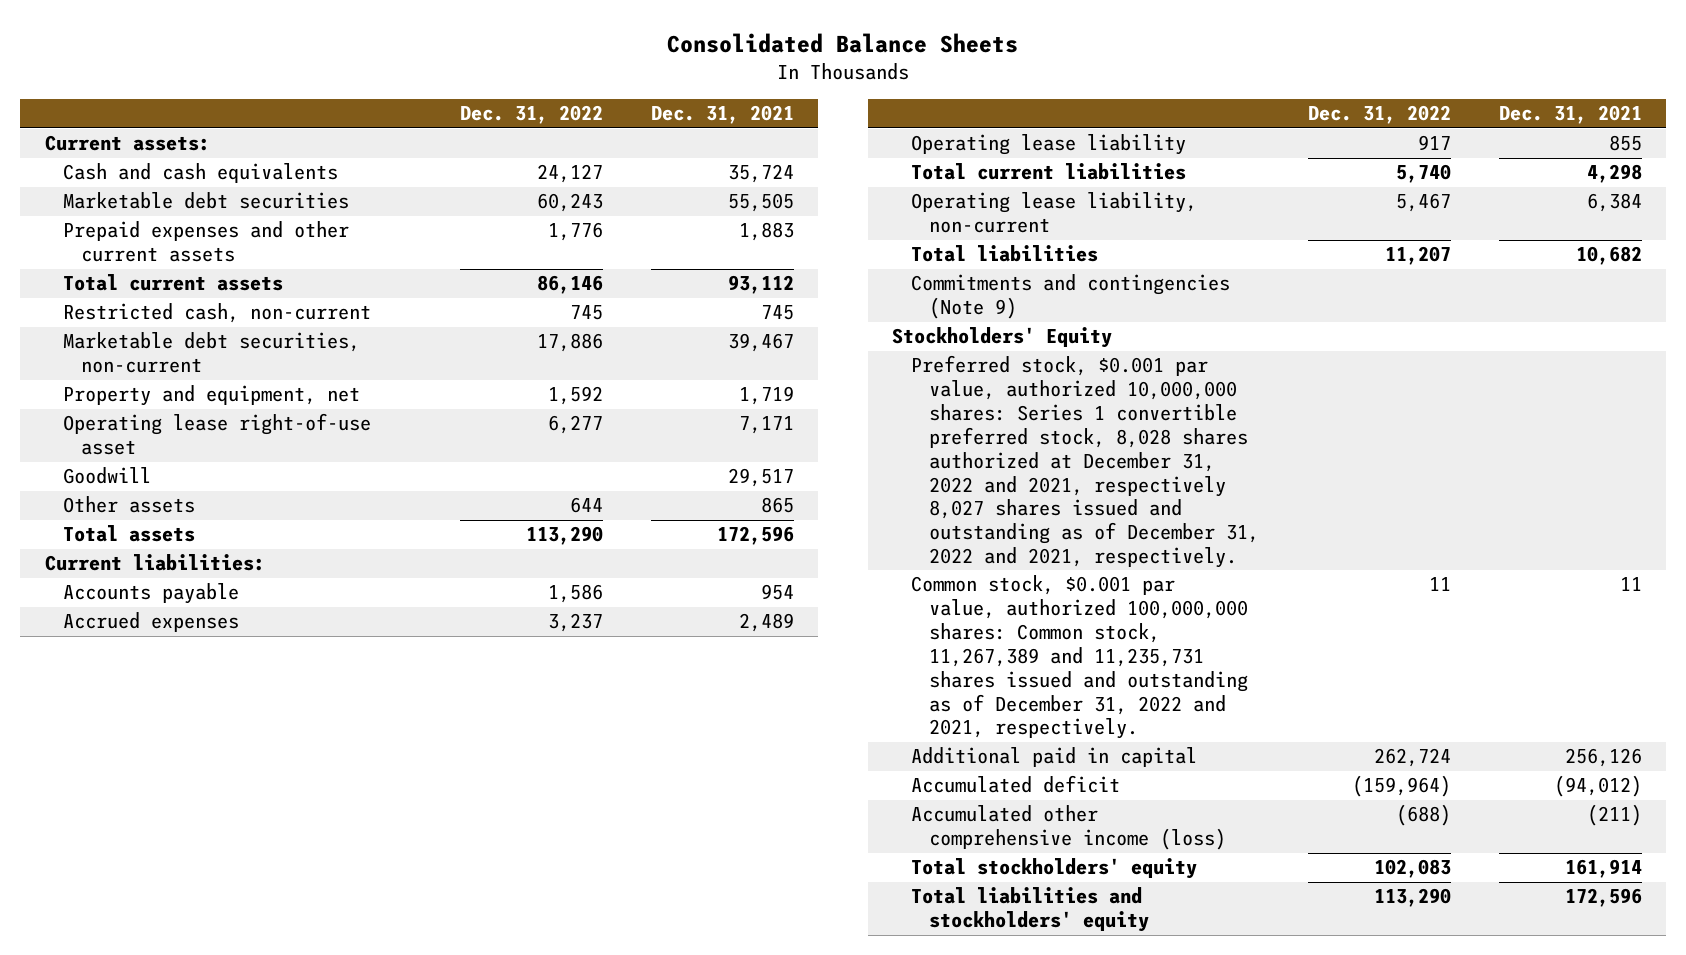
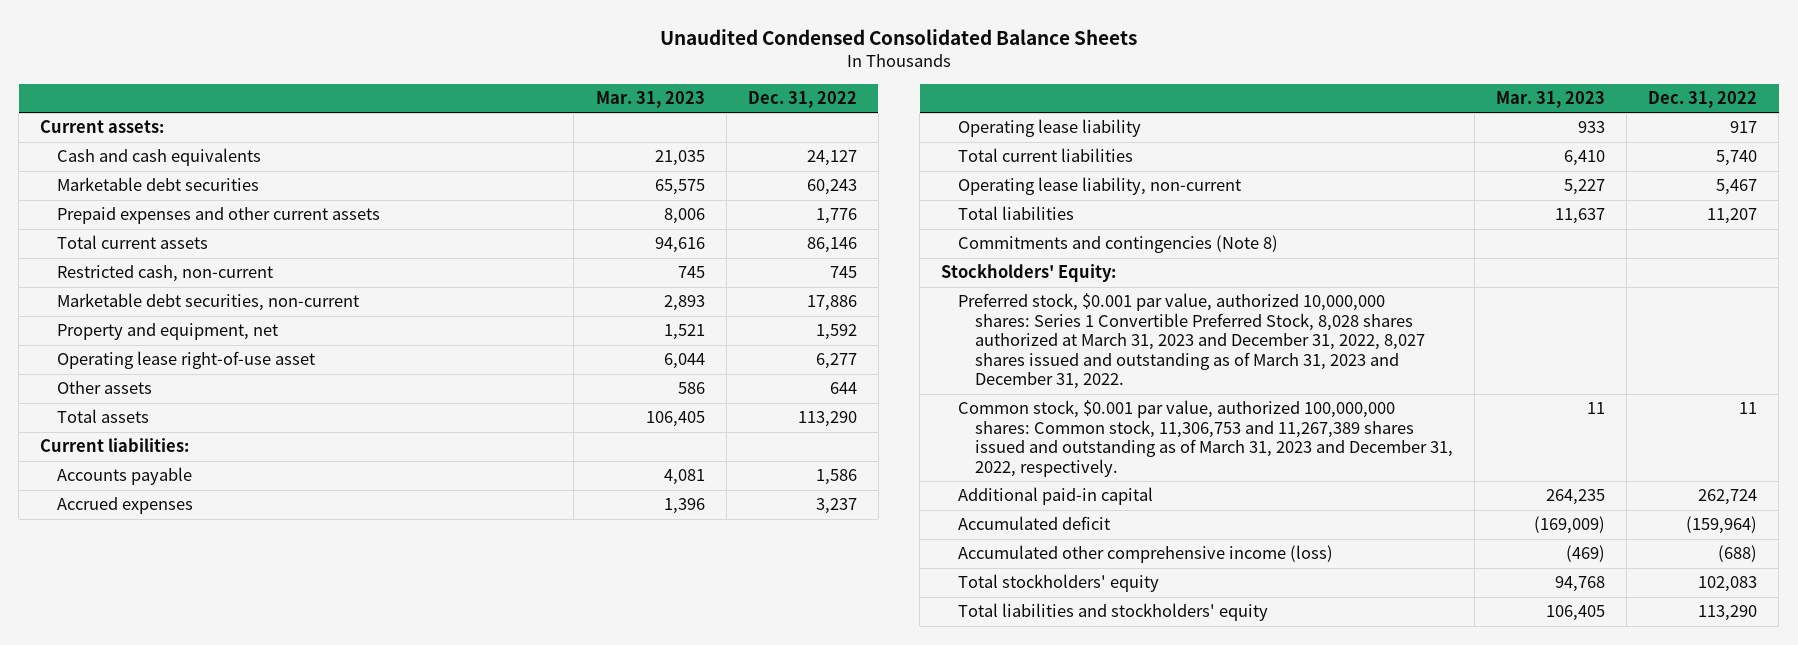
[667,32,1019,53] Consolidated Balance Sheets -> [659,28,1137,45] Unaudited Condensed Consolidated Balance Sheets
[650,105,794,125] Dec. 31, 2021 -> none
none -> [595,91,705,109] Mar. 31, 2023
[62,467,151,485] Goodwill -> none
[910,274,1230,320] Commitments and contingencies (Note 9) -> [958,235,1279,254] Commitments and contingencies (Note 8)
[892,327,1113,349] Stockholders' Equity -> [941,264,1117,283] Stockholders' Equity:
[910,355,1260,569] Preferred stock, $0.001 par value, authorized 10,000,000 shares: Series 1 convertible preferred stock, 8,028 shares authorized at December 31, 2022 and 2021, respectively 8,027 shares issued and outstanding as of December 31, 2022 and 2021, respectively. -> [958,293,1426,390] Preferred stock, $0.001 par value, authorized 10,000,000 shares: Series 1 Convertible Preferred Stock, 8,028 shares authorized at March 31, 2023 and December 31, 2022, 8,027 shares issued and outstanding as of March 31, 2023 and December 31, 2022.
[910,575,1249,740] Common stock, $0.001 par value, authorized 100,000,000 shares: Common stock, 11,267,389 and 11,235,731 shares issued and outstanding as of December 31, 2022 and 2021, respectively. -> [958,400,1454,477] Common stock, $0.001 par value, authorized 100,000,000 shares: Common stock, 11,306,753 and 11,267,389 shares issued and outstanding as of March 31, 2023 and December 31, 2022, respectively.
[910,747,1197,768] Additional paid in capital -> [958,487,1154,506] Additional paid-in capital

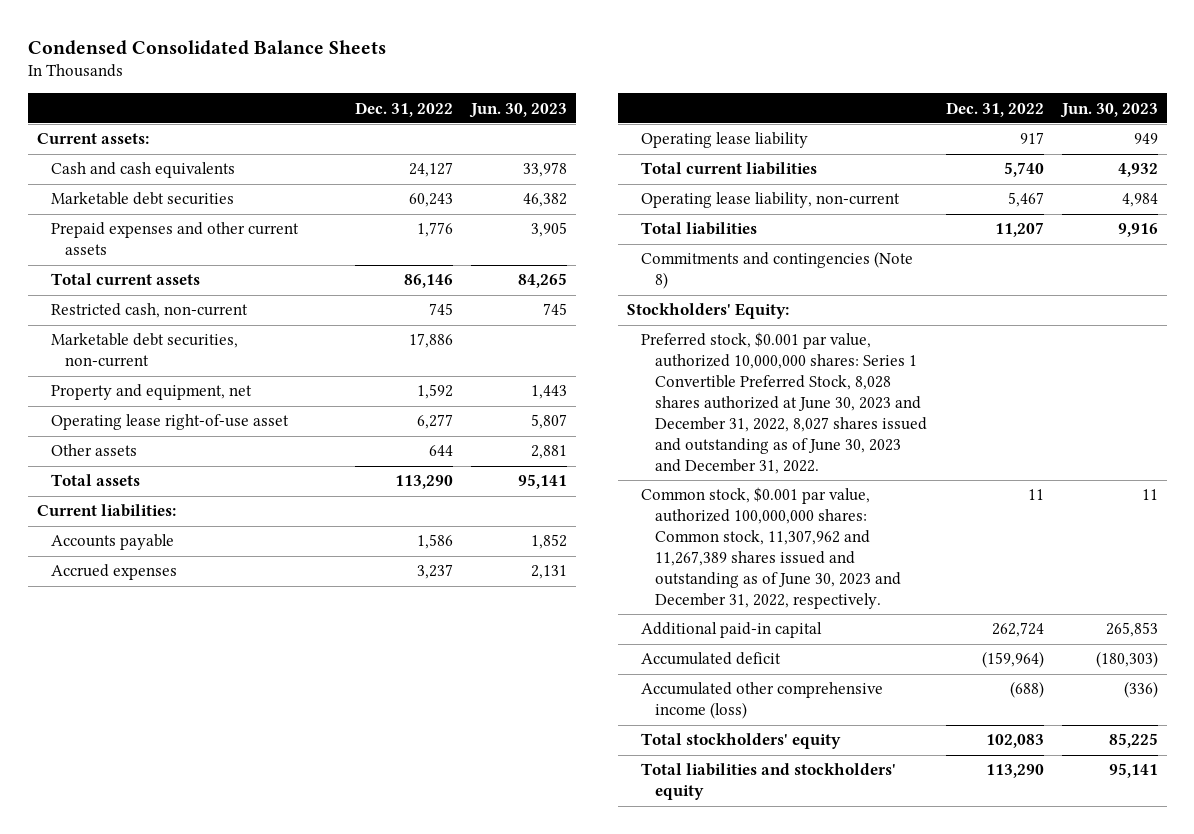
[659,28,1137,45] Unaudited Condensed Consolidated Balance Sheets -> [27,39,386,55] Condensed Consolidated Balance Sheets
[595,91,705,109] Mar. 31, 2023 -> none
none -> [469,102,568,118] Jun. 30, 2023
[958,293,1426,390] Preferred stock, $0.001 par value, authorized 10,000,000 shares: Series 1 Convertible Preferred Stock, 8,028 shares authorized at March 31, 2023 and December 31, 2022, 8,027 shares issued and outstanding as of March 31, 2023 and December 31, 2022. -> [641,332,928,474] Preferred stock, $0.001 par value, authorized 10,000,000 shares: Series 1 Convertible Preferred Stock, 8,028 shares authorized at June 30, 2023 and December 31, 2022, 8,027 shares issued and outstanding as of June 30, 2023 and December 31, 2022.
[958,400,1454,477] Common stock, $0.001 par value, authorized 100,000,000 shares: Common stock, 11,306,753 and 11,267,389 shares issued and outstanding as of March 31, 2023 and December 31, 2022, respectively. -> [641,487,902,609] Common stock, $0.001 par value, authorized 100,000,000 shares: Common stock, 11,307,962 and 11,267,389 shares issued and outstanding as of June 30, 2023 and December 31, 2022, respectively.

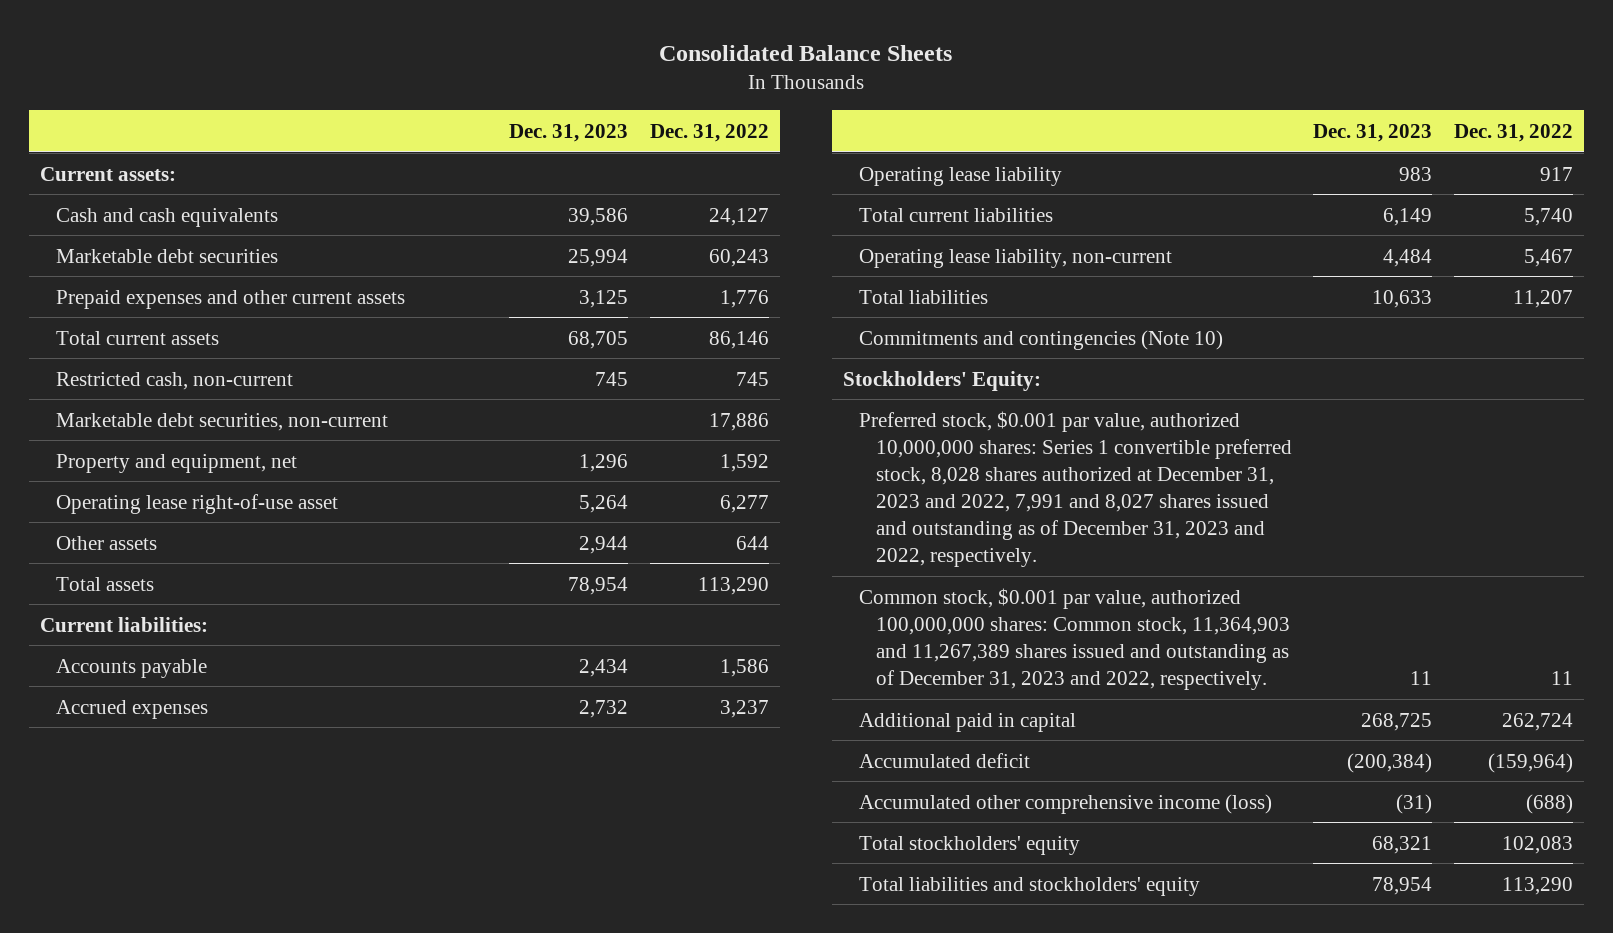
[27,39,386,55] Condensed Consolidated Balance Sheets -> [659,45,953,62] Consolidated Balance Sheets
[469,102,568,118] Jun. 30, 2023 -> none
none -> [509,123,629,142] Dec. 31, 2023
[641,251,914,290] Commitments and contingencies (Note 8) -> [859,329,1224,350] Commitments and contingencies (Note 10)
[641,332,928,474] Preferred stock, $0.001 par value, authorized 10,000,000 shares: Series 1 Convertible Preferred Stock, 8,028 shares authorized at June 30, 2023 and December 31, 2022, 8,027 shares issued and outstanding as of June 30, 2023 and December 31, 2022. -> [859,410,1292,568] Preferred stock, $0.001 par value, authorized 10,000,000 shares: Series 1 convertible preferred stock, 8,028 shares authorized at December 31, 2023 and 2022, 7,991 and 8,027 shares issued and outstanding as of December 31, 2023 and 2022, respectively.
[641,487,902,609] Common stock, $0.001 par value, authorized 100,000,000 shares: Common stock, 11,307,962 and 11,267,389 shares issued and outstanding as of June 30, 2023 and December 31, 2022, respectively. -> [859,587,1290,690] Common stock, $0.001 par value, authorized 100,000,000 shares: Common stock, 11,364,903 and 11,267,389 shares issued and outstanding as of December 31, 2023 and 2022, respectively.
[641,622,823,639] Additional paid-in capital -> [859,712,1077,732] Additional paid in capital

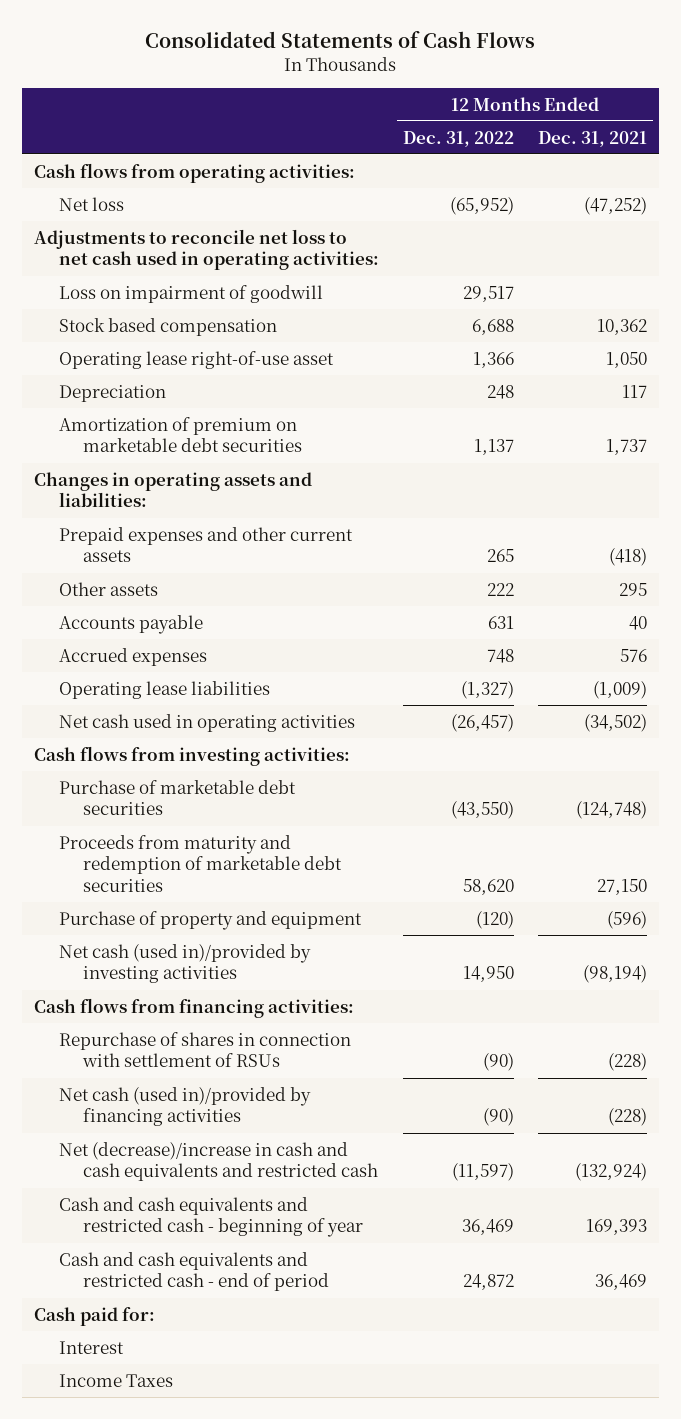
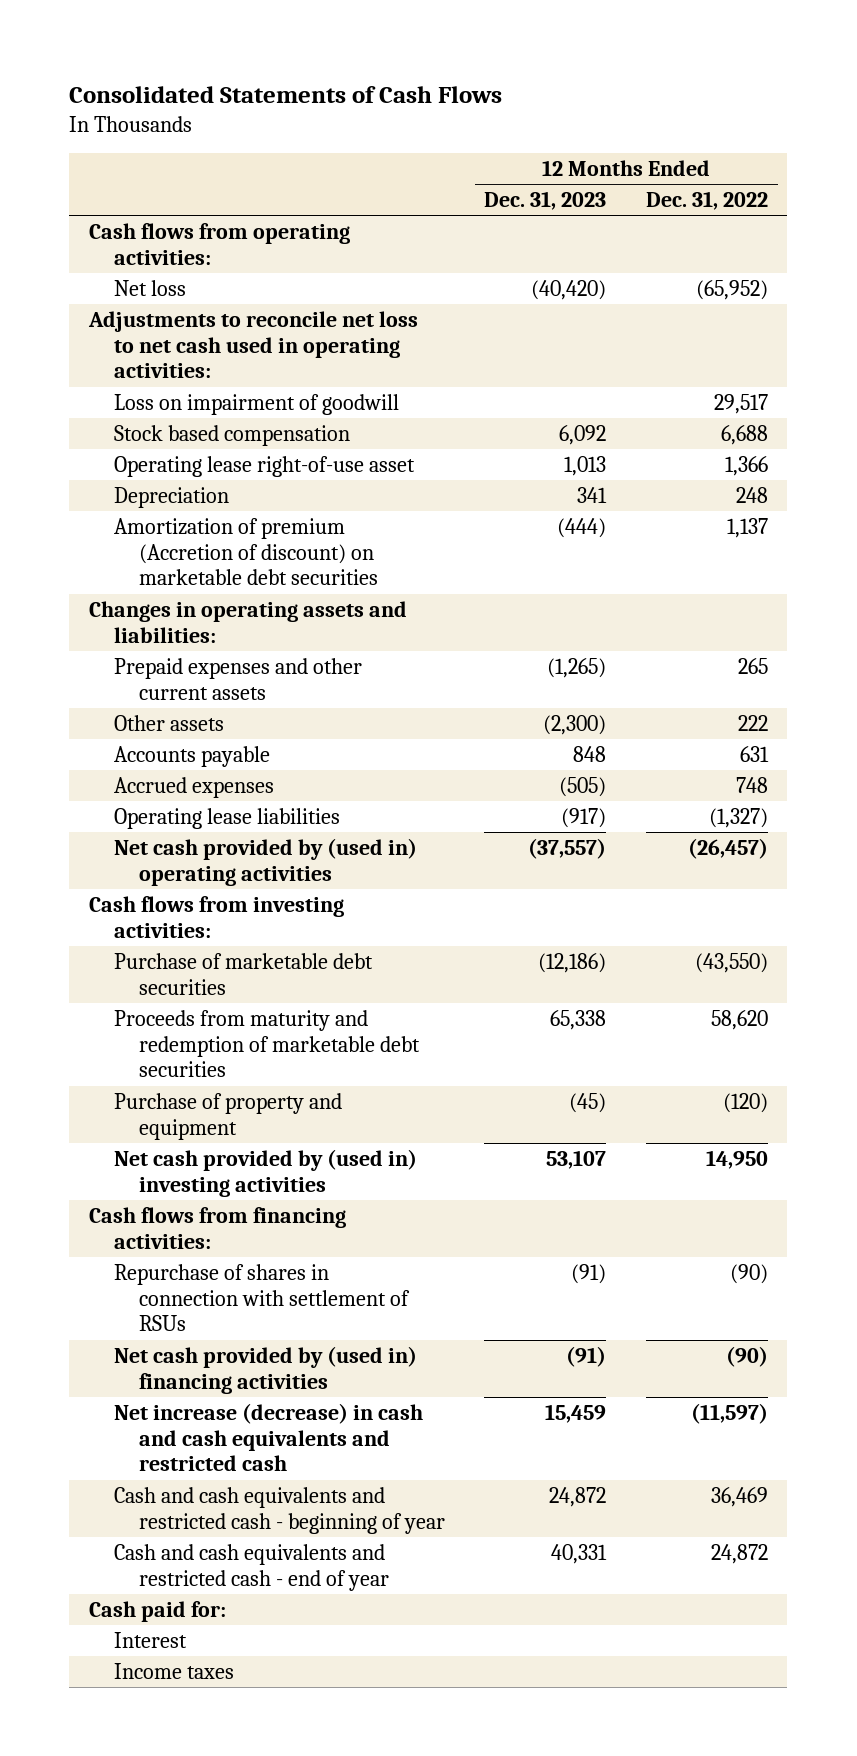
[537,130,647,147] Dec. 31, 2021 -> none
none -> [484,190,607,210] Dec. 31, 2023
[58,416,303,453] Amortization of premium on marketable debt securities -> [114,517,379,586] Amortization of premium (Accretion of discount) on marketable debt securities
[58,713,355,732] Net cash used in operating activities -> [114,837,418,886] Net cash provided by (used in) operating activities
[58,943,311,984] Net cash (used in)/provided by investing activities -> [114,1148,418,1197] Net cash provided by (used in) investing activities
[58,1086,311,1127] Net cash (used in)/provided by financing activities -> [114,1345,418,1394] Net cash provided by (used in) financing activities
[58,1141,379,1182] Net (decrease)/increase in cash and cash equivalents and restricted cash -> [114,1402,424,1472] Net increase (decrease) in cash and cash equivalents and restricted cash
[58,1251,330,1292] Cash and cash equivalents and restricted cash - end of period -> [114,1543,390,1591] Cash and cash equivalents and restricted cash - end of year
[58,1373,173,1387] Income Taxes -> [114,1662,235,1679] Income taxes

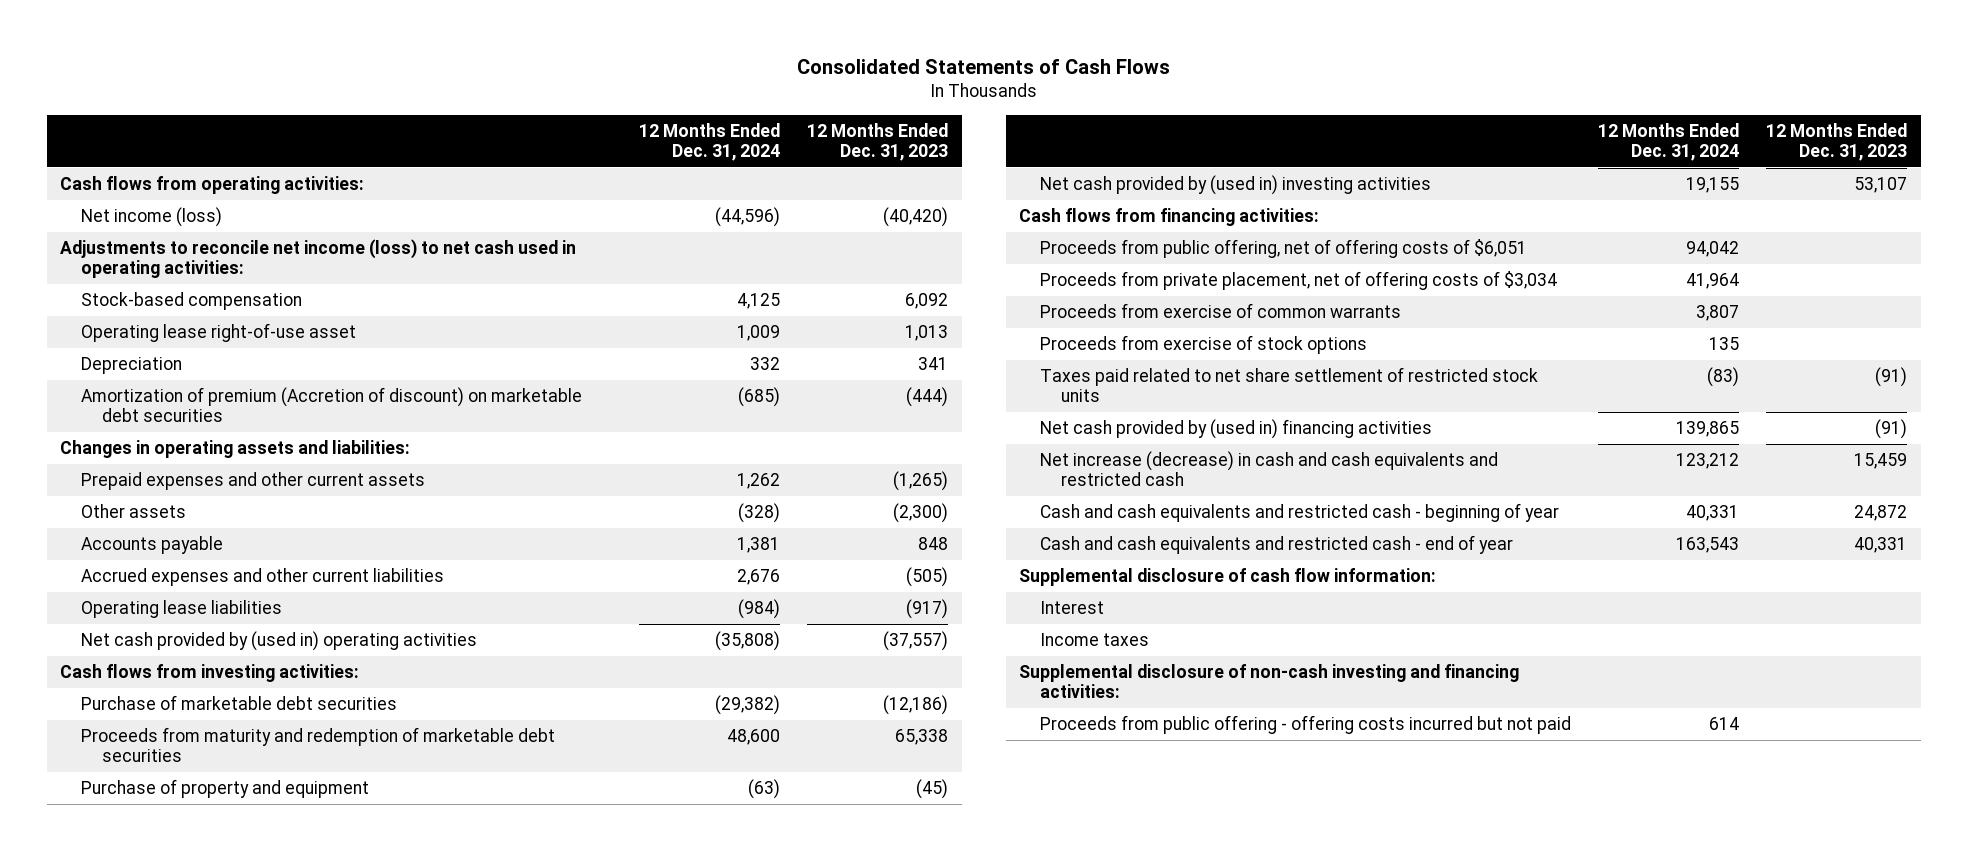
[645,190,768,210] Dec. 31, 2022 -> none
none -> [639,122,781,161] 12 Months Ended Dec. 31, 2024
[114,393,400,415] Loss on impairment of goodwill -> none
[114,279,187,296] Net loss -> [81,206,223,227] Net income (loss)
[88,310,419,379] Adjustments to reconcile net loss to net cash used in operating activities: -> [60,238,577,279] Adjustments to reconcile net income (loss) to net cash used in operating activities:
[114,424,351,446] Stock based compensation -> [81,291,303,310] Stock-based compensation
[114,776,275,798] Accrued expenses -> [81,567,445,586] Accrued expenses and other current liabilities
[114,1263,411,1332] Repurchase of shares in connection with settlement of RSUs -> none
none -> [1039,238,1527,258] Proceeds from public offering, net of offering costs of $6,051
none -> [1039,270,1557,290] Proceeds from private placement, net of offering costs of $3,034
none -> [1039,302,1401,318] Proceeds from exercise of common warrants
none -> [1039,334,1367,354] Proceeds from exercise of stock options
none -> [1039,366,1538,403] Taxes paid related to net share settlement of restricted stock units
[89,1600,227,1622] Cash paid for: -> none
none -> [1019,567,1437,586] Supplemental disclosure of cash flow information:
none -> [1019,663,1520,699] Supplemental disclosure of non-cash investing and financing activities:
none -> [1039,714,1571,734] Proceeds from public offering - offering costs incurred but not paid

